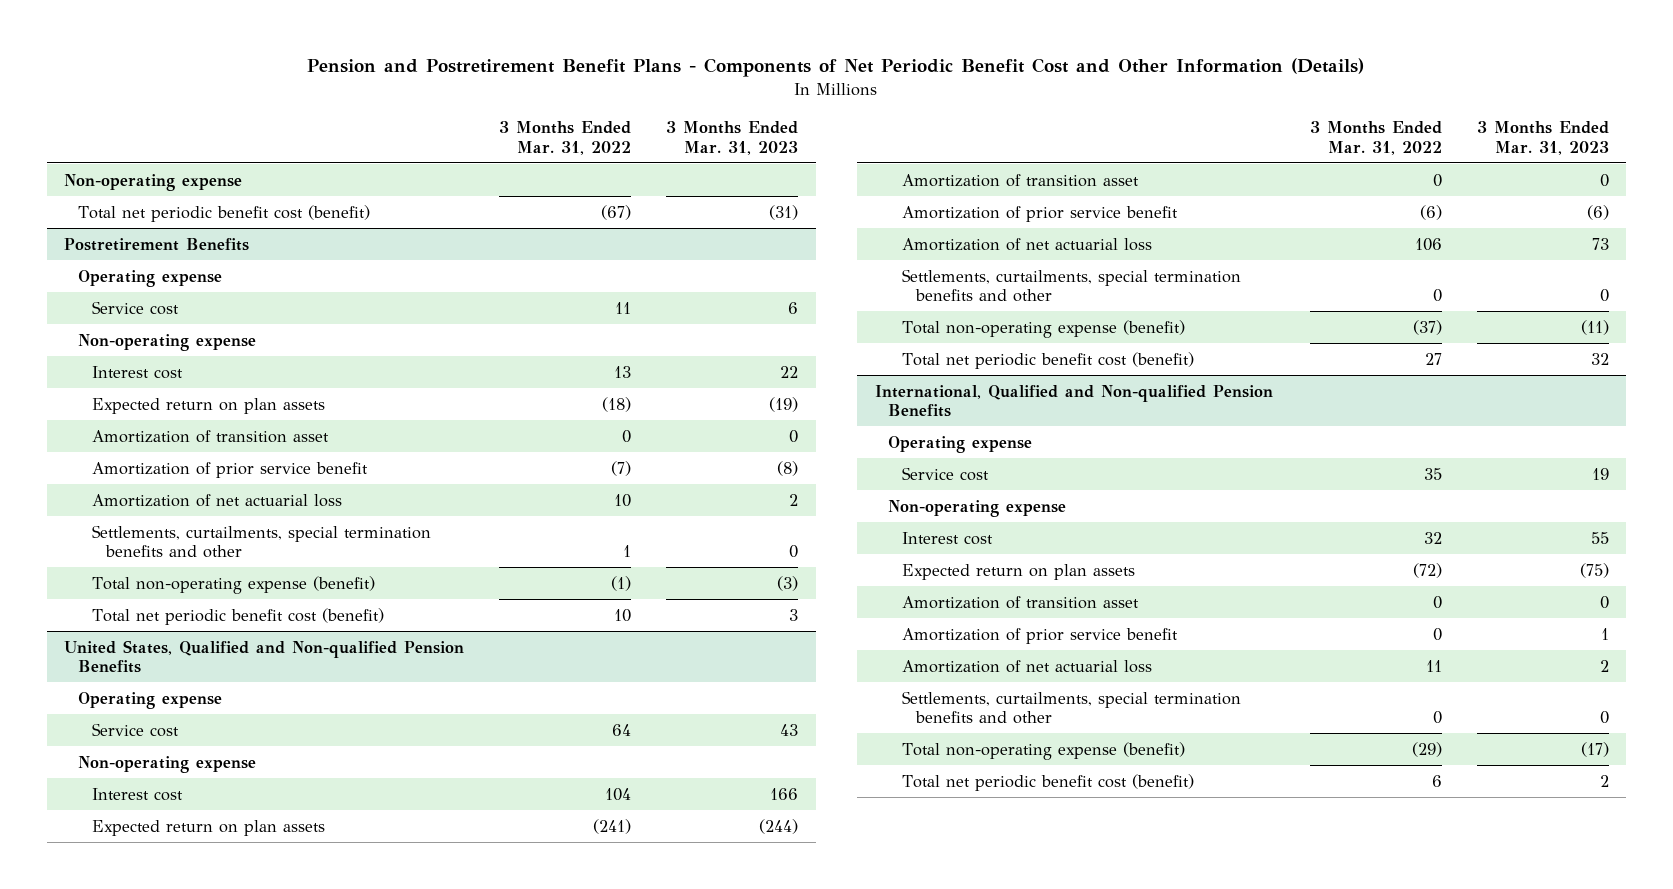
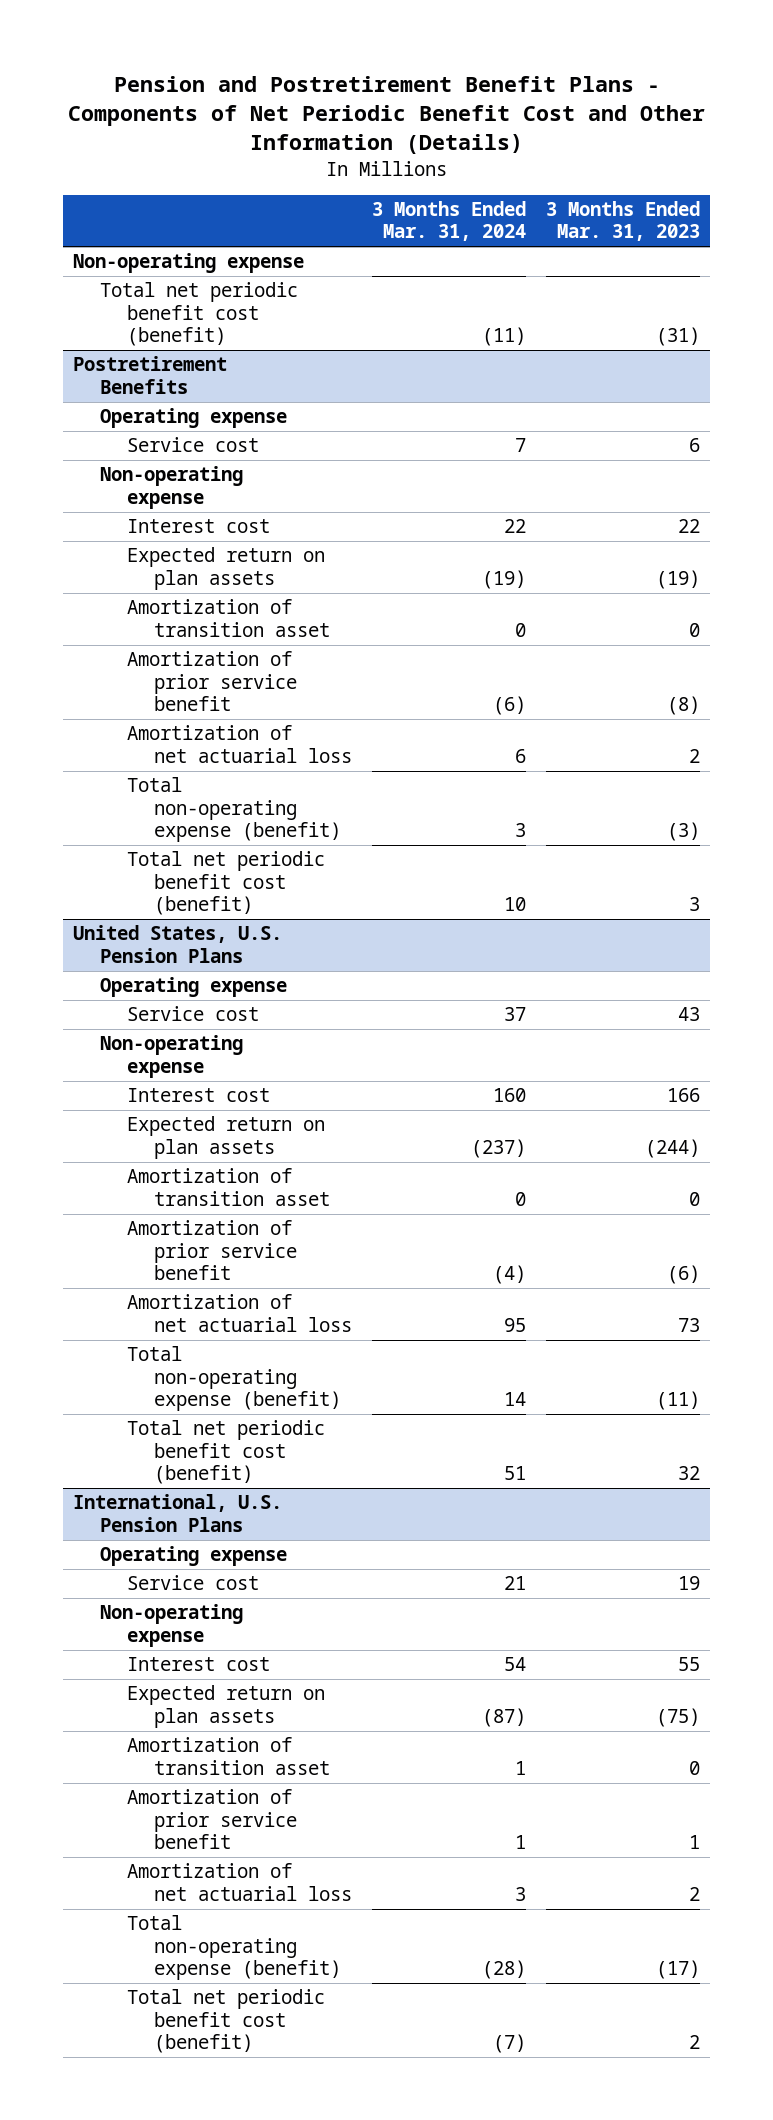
[499,121,632,155] 3 Months Ended Mar. 31, 2022 -> none
none -> [372,200,527,242] 3 Months Ended Mar. 31, 2024
[91,524,431,559] Settlements, curtailments, special termination benefits and other -> none
[64,639,465,674] United States, Qualified and Non-qualified Pension Benefits -> none
none -> [72,925,282,963] United States, U.S. Pension Plans
[902,268,1242,303] Settlements, curtailments, special termination benefits and other -> none
[874,384,1273,418] International, Qualified and Non-qualified Pension Benefits -> none
none -> [72,1494,282,1532] International, U.S. Pension Plans
[902,690,1242,725] Settlements, curtailments, special termination benefits and other -> none

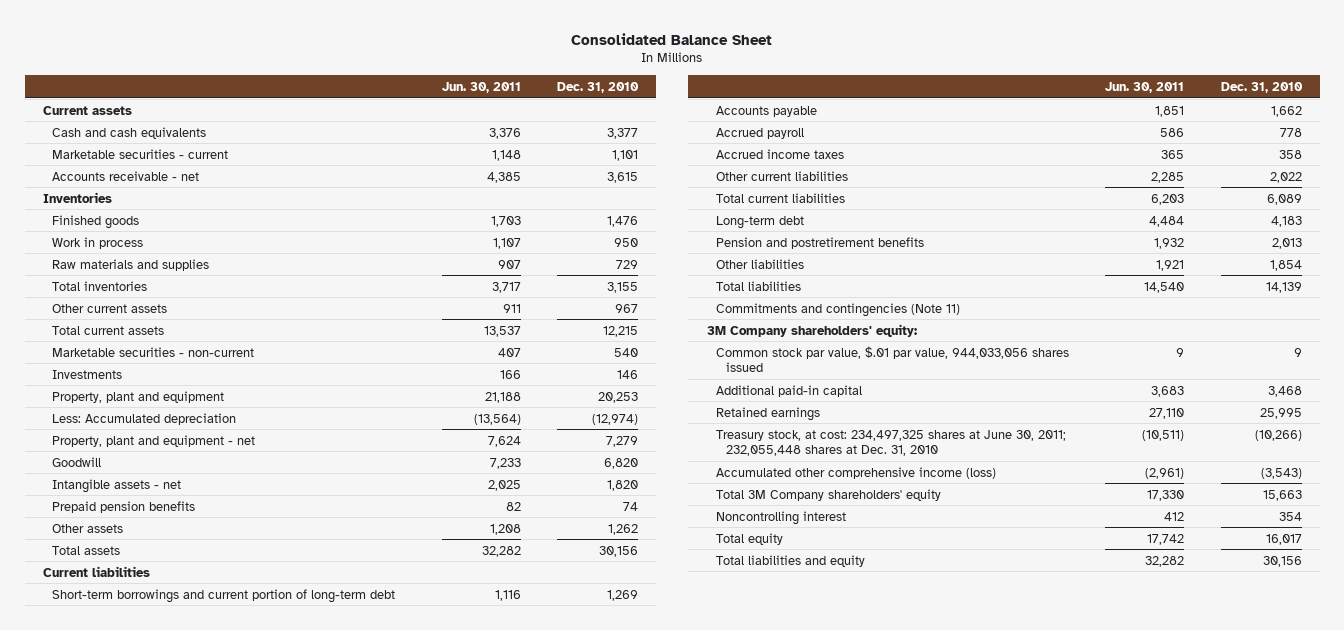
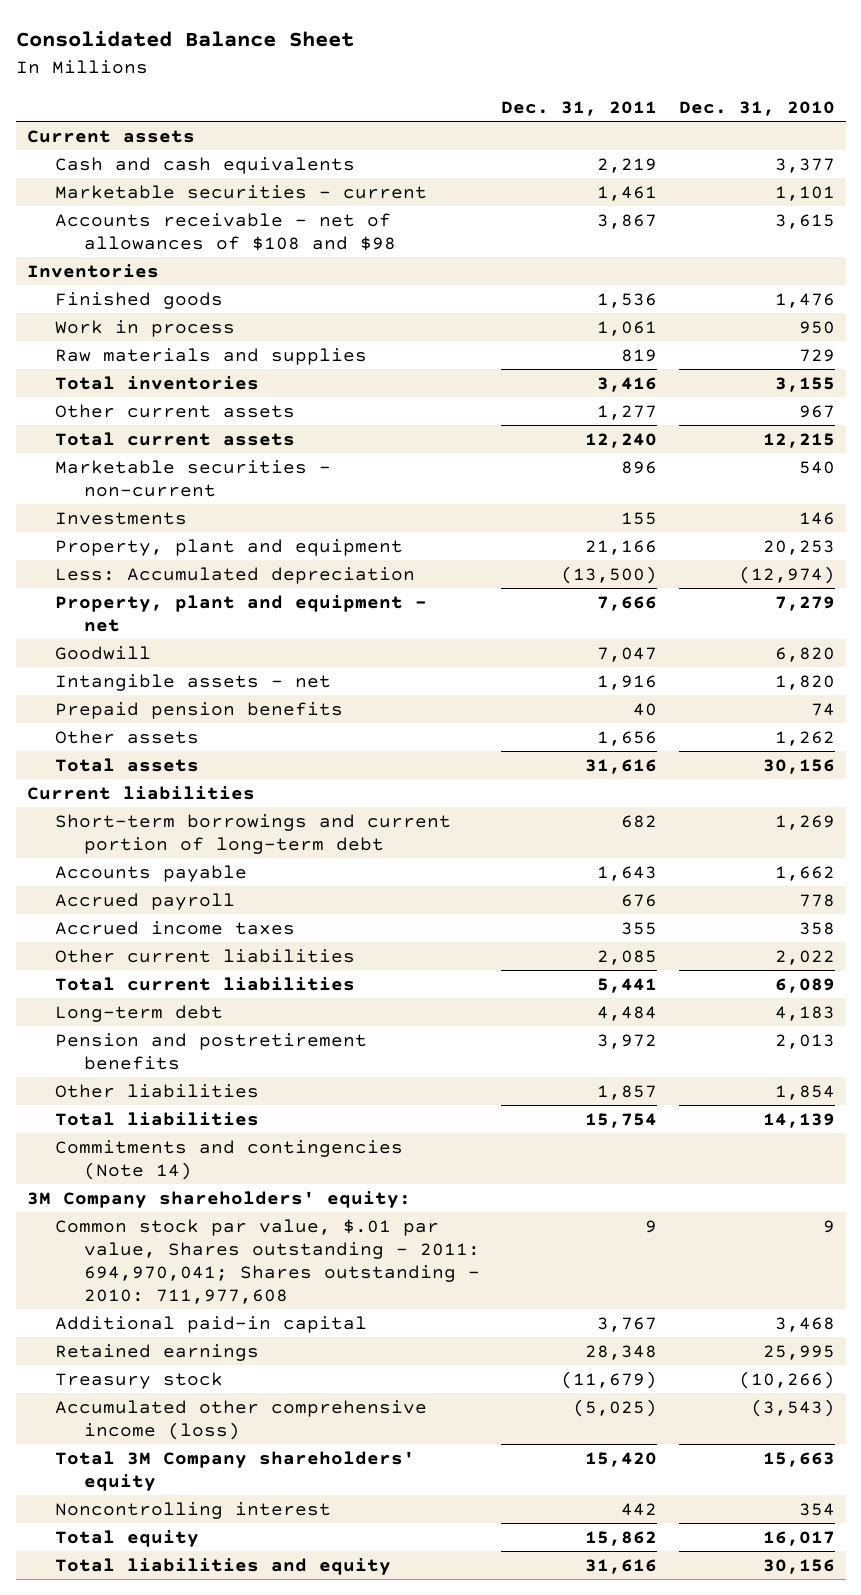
[441,82,521,94] Jun. 30, 2011 -> none
none -> [501,100,658,116] Dec. 31, 2011
[52,170,200,181] Accounts receivable - net -> [55,212,396,251] Accounts receivable - net of allowances of $108 and $98
[716,302,961,317] Commitments and contingencies (Note 11) -> [55,1139,404,1180] Commitments and contingencies (Note 14)
[716,345,1070,373] Common stock par value, $.01 par value, 944,033,056 shares issued -> [55,1218,480,1304] Common stock par value, $.01 par value, Shares outstanding - 2011: 694,970,041; Shares outstanding - 2010: 711,977,608
[716,429,1067,457] Treasury stock, at cost: 234,497,325 shares at June 30, 2011; 232,055,448 shares at Dec. 31, 2010 -> [55,1371,224,1389] Treasury stock

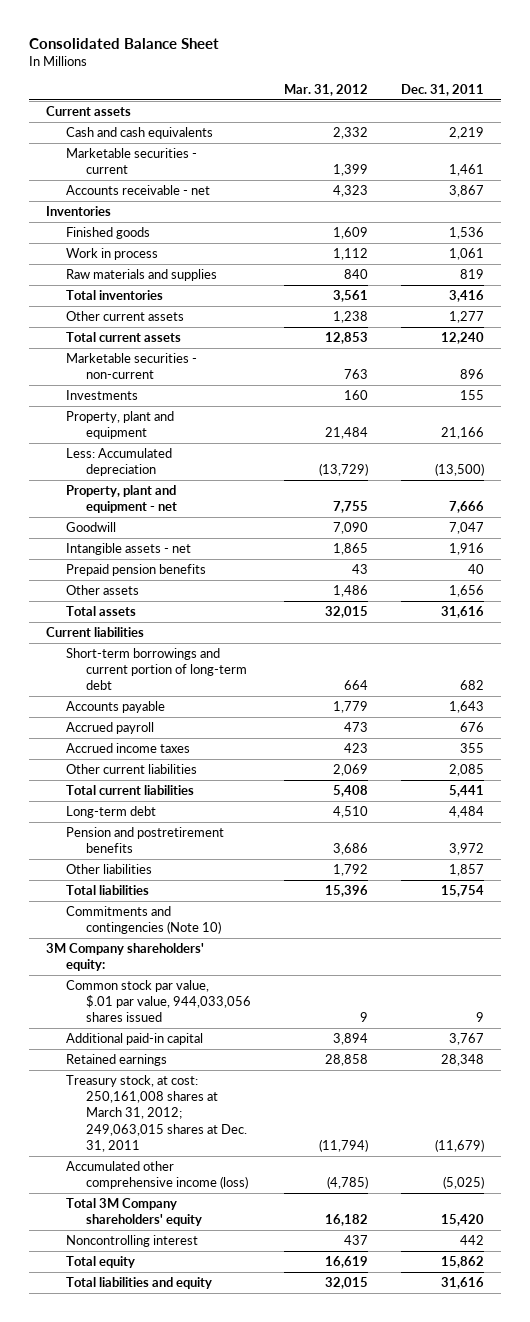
[678,100,835,116] Dec. 31, 2010 -> none
none -> [283,83,368,96] Mar. 31, 2012
[55,212,396,251] Accounts receivable - net of allowances of $108 and $98 -> [65,184,210,195] Accounts receivable - net
[55,1139,404,1180] Commitments and contingencies (Note 14) -> [65,905,221,935] Commitments and contingencies (Note 10)
[55,1218,480,1304] Common stock par value, $.01 par value, Shares outstanding - 2011: 694,970,041; Shares outstanding - 2010: 711,977,608 -> [65,979,251,1023] Common stock par value, $.01 par value, 944,033,056 shares issued
[55,1371,224,1389] Treasury stock -> [65,1074,247,1152] Treasury stock, at cost: 250,161,008 shares at March 31, 2012; 249,063,015 shares at Dec. 31, 2011

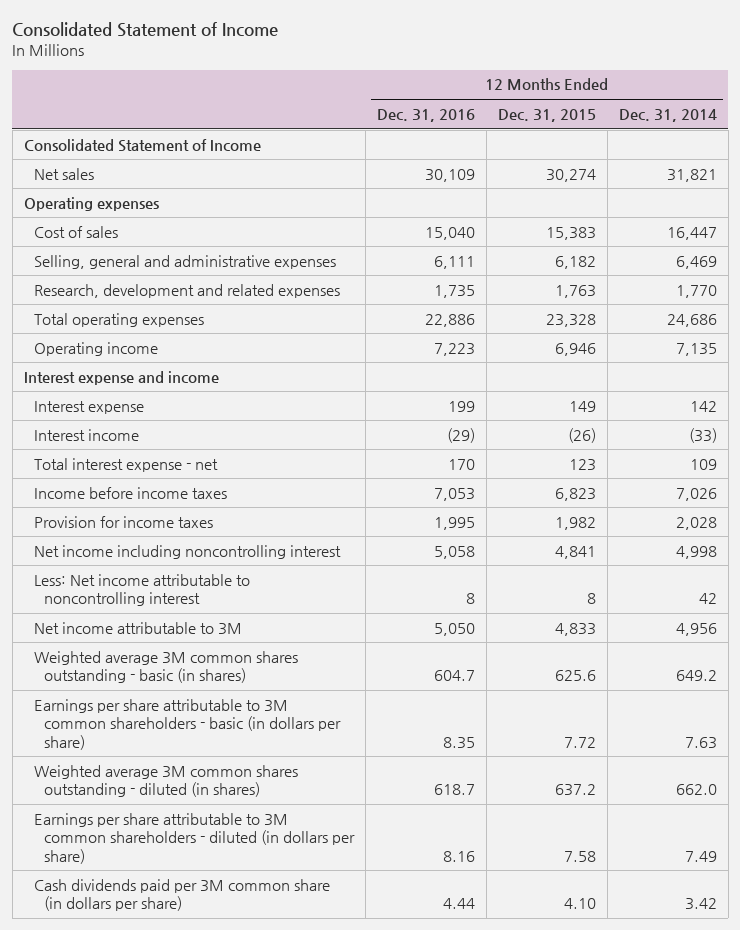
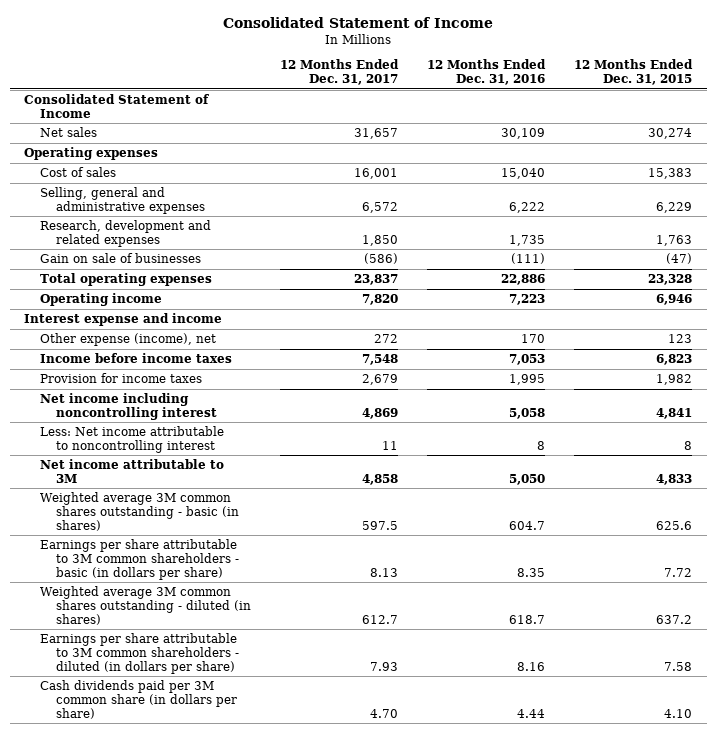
[618,108,717,122] Dec. 31, 2014 -> none
none -> [280,59,400,86] 12 Months Ended Dec. 31, 2017
[434,255,476,269] 6,111 -> [509,201,546,213] 6,222
[555,255,597,269] 6,182 -> [656,201,693,213] 6,229
none -> [40,253,202,264] Gain on sale of businesses
[33,400,144,414] Interest expense -> none
[33,428,139,441] Interest income -> none
[33,457,218,472] Total interest expense - net -> [40,333,217,347] Other expense (income), net

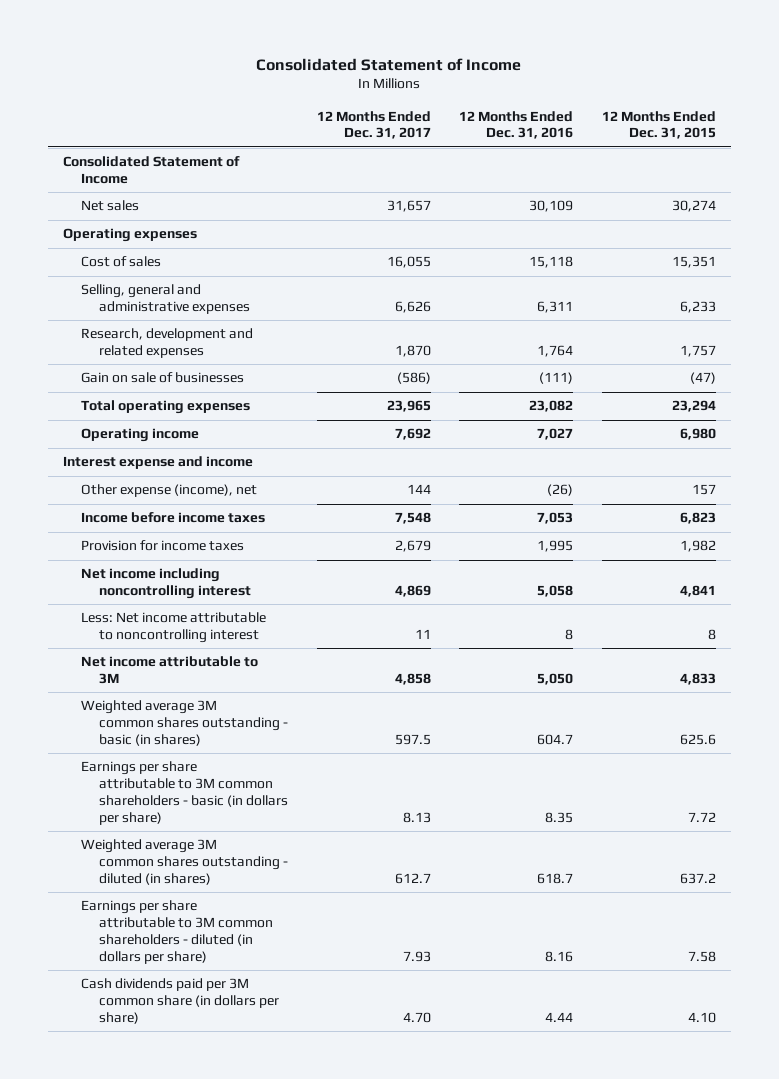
[354,168,399,180] 16,001 -> [386,256,431,269] 16,055
[501,168,546,180] 15,040 -> [529,256,574,269] 15,118
[648,168,693,180] 15,383 -> [672,256,717,269] 15,351
[362,201,399,213] 6,572 -> [394,301,431,314] 6,626
[509,201,546,213] 6,222 -> [537,301,574,314] 6,311
[656,201,693,213] 6,229 -> [680,301,717,314] 6,233
[362,234,399,246] 1,850 -> [394,345,431,358] 1,870
[509,234,546,246] 1,735 -> [537,345,574,358] 1,764
[656,234,693,246] 1,763 -> [680,345,717,358] 1,757
[354,274,399,286] 23,837 -> [386,400,431,413] 23,965
[501,274,546,286] 22,886 -> [529,400,574,413] 23,082
[648,274,693,286] 23,328 -> [672,400,717,413] 23,294
[362,294,399,306] 7,820 -> [394,428,431,441] 7,692
[509,294,546,306] 7,223 -> [537,428,574,441] 7,027
[656,294,693,306] 6,946 -> [680,428,717,441] 6,980
[374,334,399,344] 272 -> [406,484,431,495] 144
[521,334,546,344] 170 -> [547,484,574,497] (26)
[668,334,693,344] 123 -> [692,484,717,496] 157

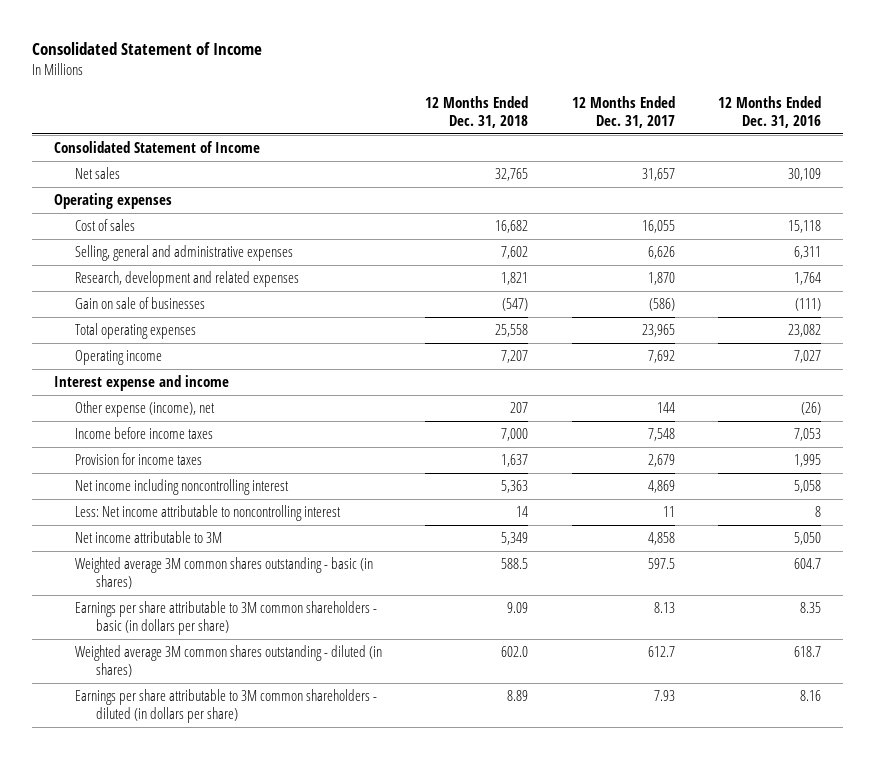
[602,110,717,140] 12 Months Ended Dec. 31, 2015 -> none
none -> [425,96,529,128] 12 Months Ended Dec. 31, 2018
[80,978,279,1024] Cash dividends paid per 3M common share (in dollars per share) -> none

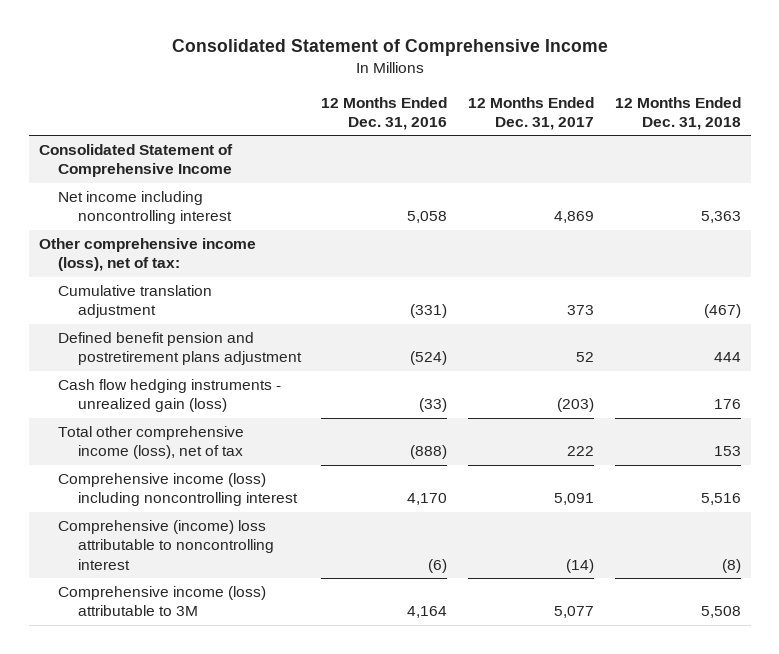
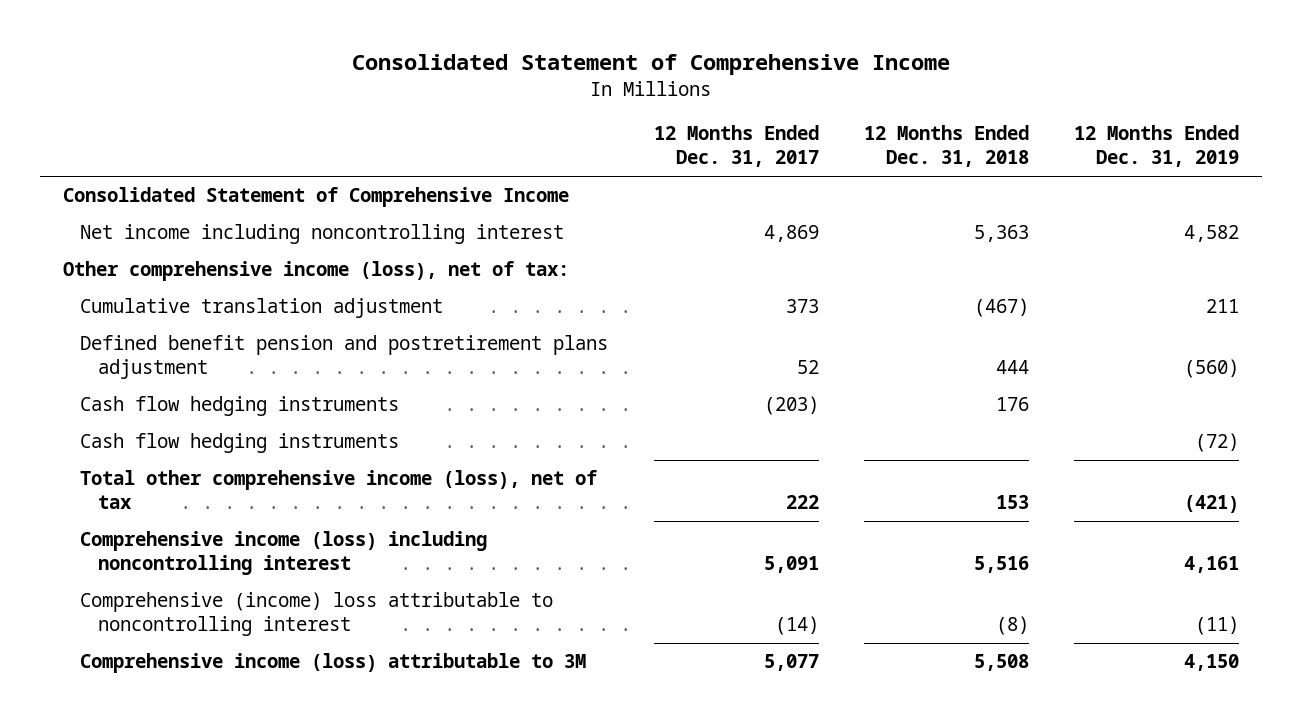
[321,96,448,130] 12 Months Ended Dec. 31, 2016 -> none
none -> [1074,125,1240,168] 12 Months Ended Dec. 31, 2019
[58,379,282,413] Cash flow hedging instruments - unrealized gain (loss) -> [80,396,400,417] Cash flow hedging instruments
none -> [80,433,400,454] Cash flow hedging instruments

